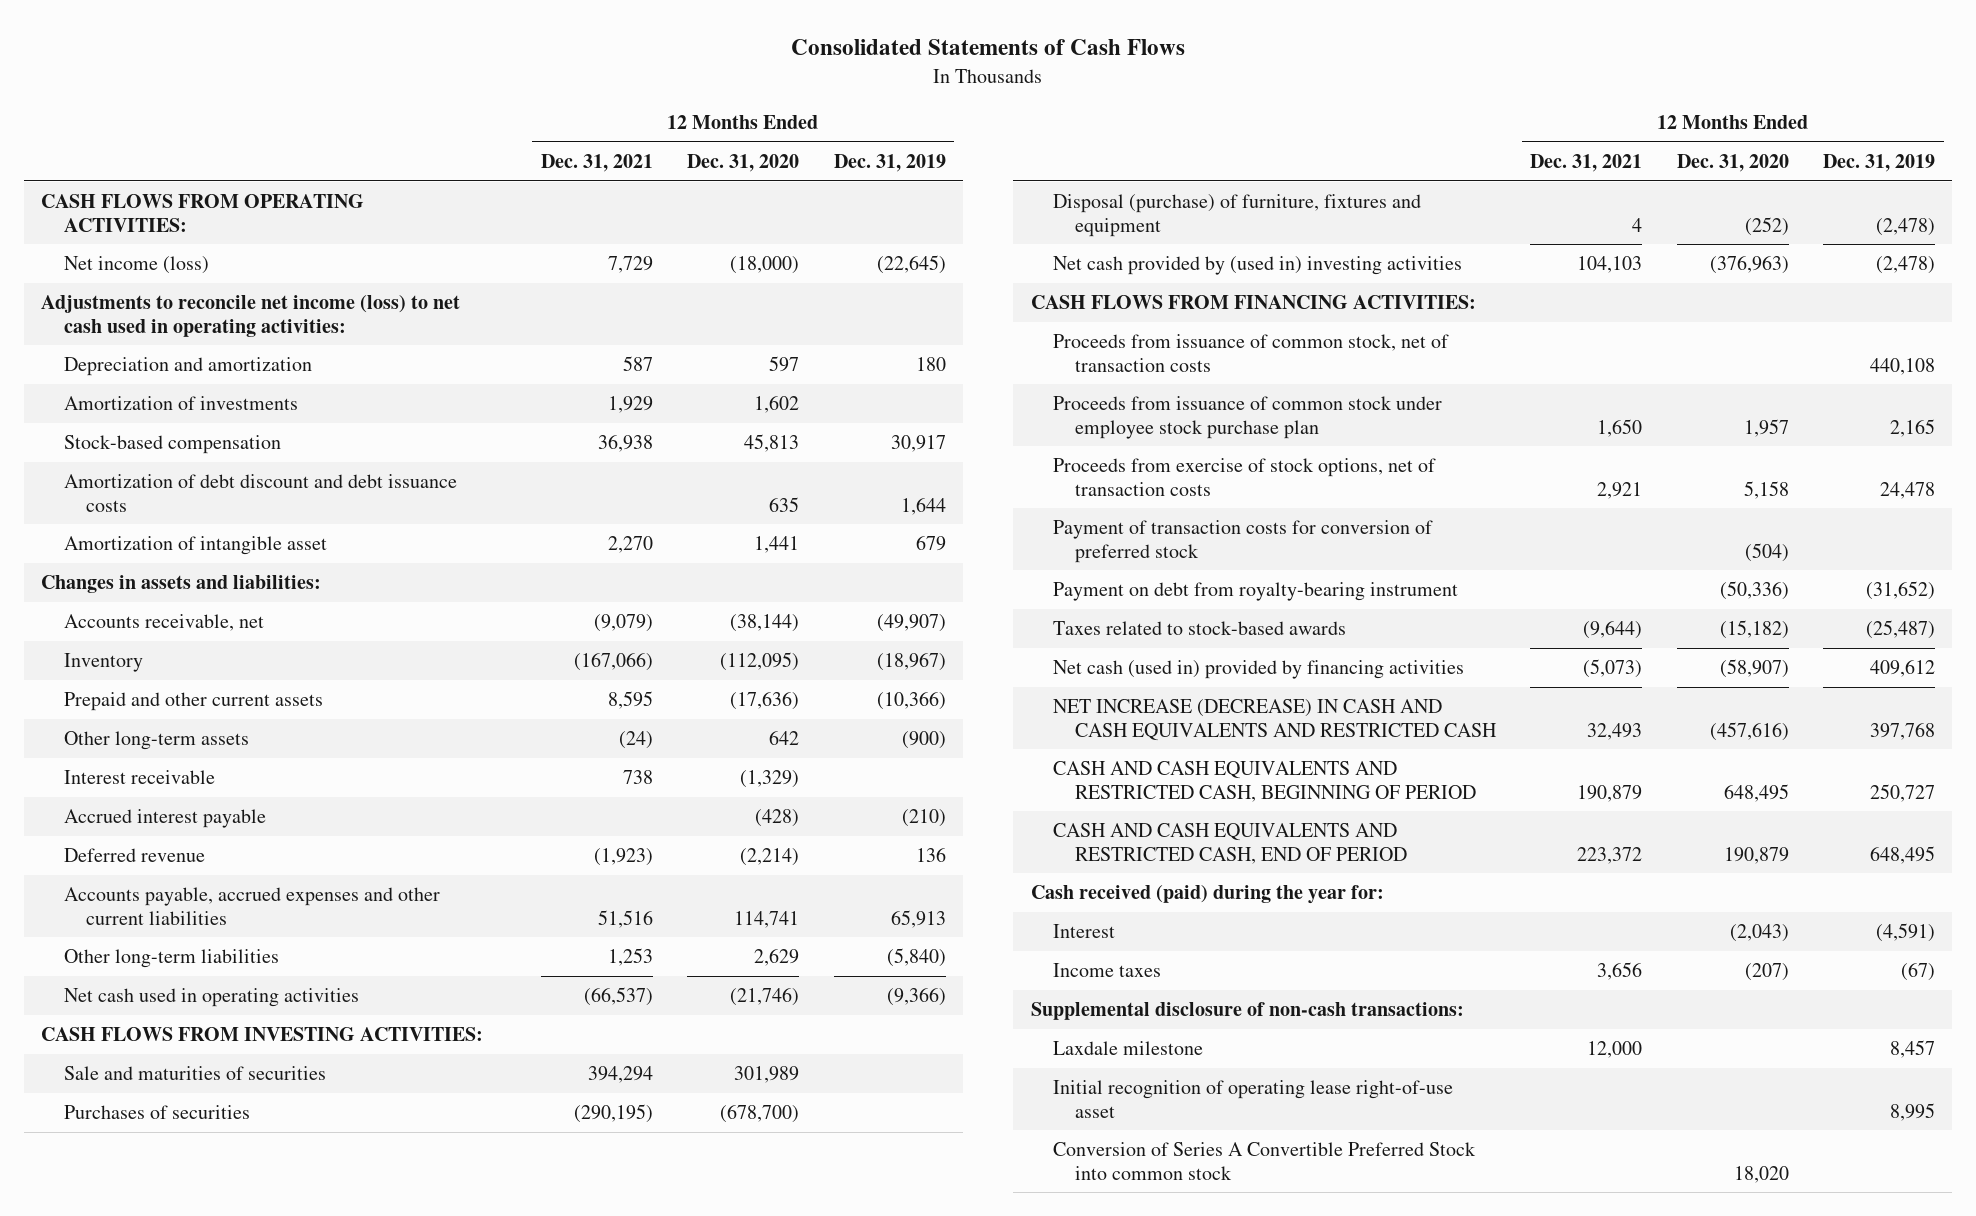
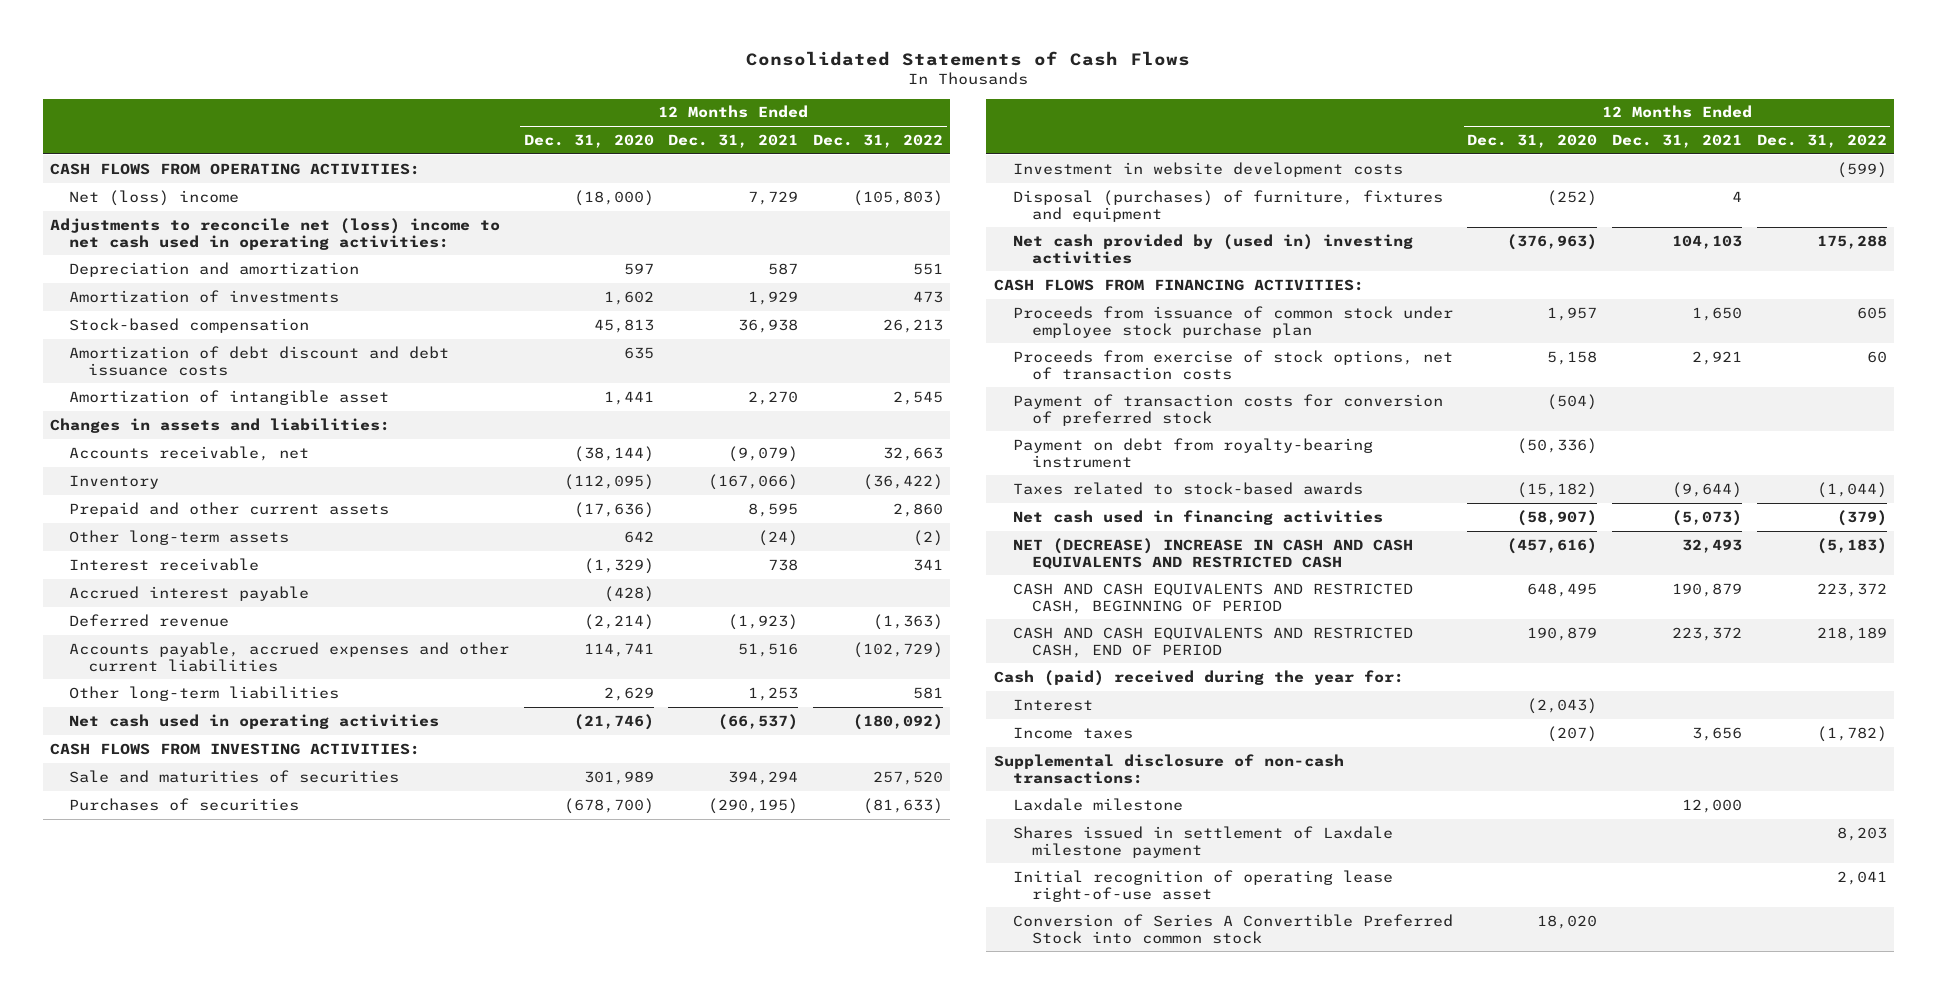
[833,153,946,172] Dec. 31, 2019 -> none
none -> [813,134,944,149] Dec. 31, 2022
[63,256,209,275] Net income (loss) -> [69,189,240,206] Net (loss) income
[41,295,461,337] Adjustments to reconcile net income (loss) to net cash used in operating activities: -> [49,217,500,250] Adjustments to reconcile net (loss) income to net cash used in operating activities:
none -> [1012,161,1403,177] Investment in website development costs
[1052,194,1421,237] Disposal (purchase) of furniture, fixtures and equipment -> [1012,189,1443,222] Disposal (purchases) of furniture, fixtures and equipment
[1052,334,1449,372] Proceeds from issuance of common stock, net of transaction costs -> none
[1052,660,1464,680] Net cash (used in) provided by financing activities -> [1012,509,1383,525] Net cash used in financing activities
[1052,699,1497,741] NET INCREASE (DECREASE) IN CASH AND CASH EQUIVALENTS AND RESTRICTED CASH -> [1012,537,1413,569] NET (DECREASE) INCREASE IN CASH AND CASH EQUIVALENTS AND RESTRICTED CASH
[1030,885,1384,905] Cash received (paid) during the year for: -> [993,669,1404,686] Cash (paid) received during the year for:
none -> [1012,825,1393,858] Shares issued in settlement of Laxdale milestone payment

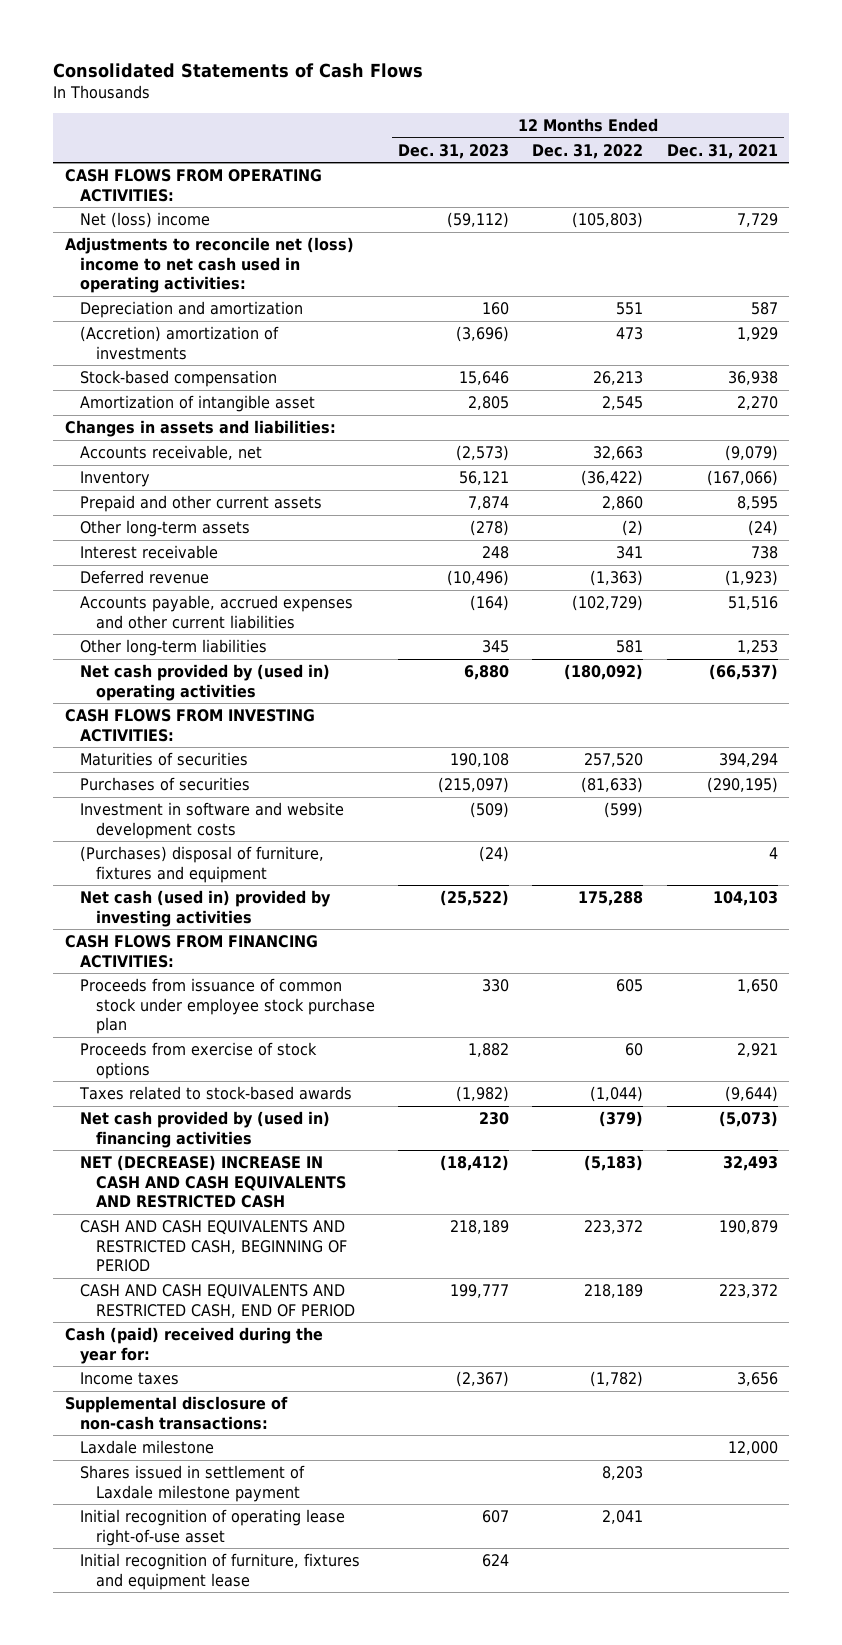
[523,134,654,149] Dec. 31, 2020 -> none
none -> [398,143,510,159] Dec. 31, 2023
[69,289,340,303] Amortization of investments -> [80,325,280,360] (Accretion) amortization of investments
[69,345,450,376] Amortization of debt discount and debt issuance costs -> none
[69,585,310,601] Accrued interest payable -> none
[69,713,440,729] Net cash used in operating activities -> [80,663,331,701] Net cash provided by (used in) operating activities
[69,769,400,783] Sale and maturities of securities -> [80,751,249,766] Maturities of securities
[1012,161,1403,177] Investment in website development costs -> [80,801,345,839] Investment in software and website development costs
[1012,189,1443,222] Disposal (purchases) of furniture, fixtures and equipment -> [80,845,325,883] (Purchases) disposal of furniture, fixtures and equipment
[1012,233,1413,264] Net cash provided by (used in) investing activities -> [80,889,332,927] Net cash (used in) provided by investing activities
[1012,393,1443,426] Payment of transaction costs for conversion of preferred stock -> none
[1012,437,1373,468] Payment on debt from royalty-bearing instrument -> none
[1012,349,1453,380] Proceeds from exercise of stock options, net of transaction costs -> [80,1041,318,1079] Proceeds from exercise of stock options
[1012,509,1383,525] Net cash used in financing activities -> [80,1110,331,1148] Net cash provided by (used in) financing activities
[1012,698,1093,711] Interest -> none
[1012,913,1453,944] Conversion of Series A Convertible Preferred Stock into common stock -> none
none -> [80,1552,361,1590] Initial recognition of furniture, fixtures and equipment lease

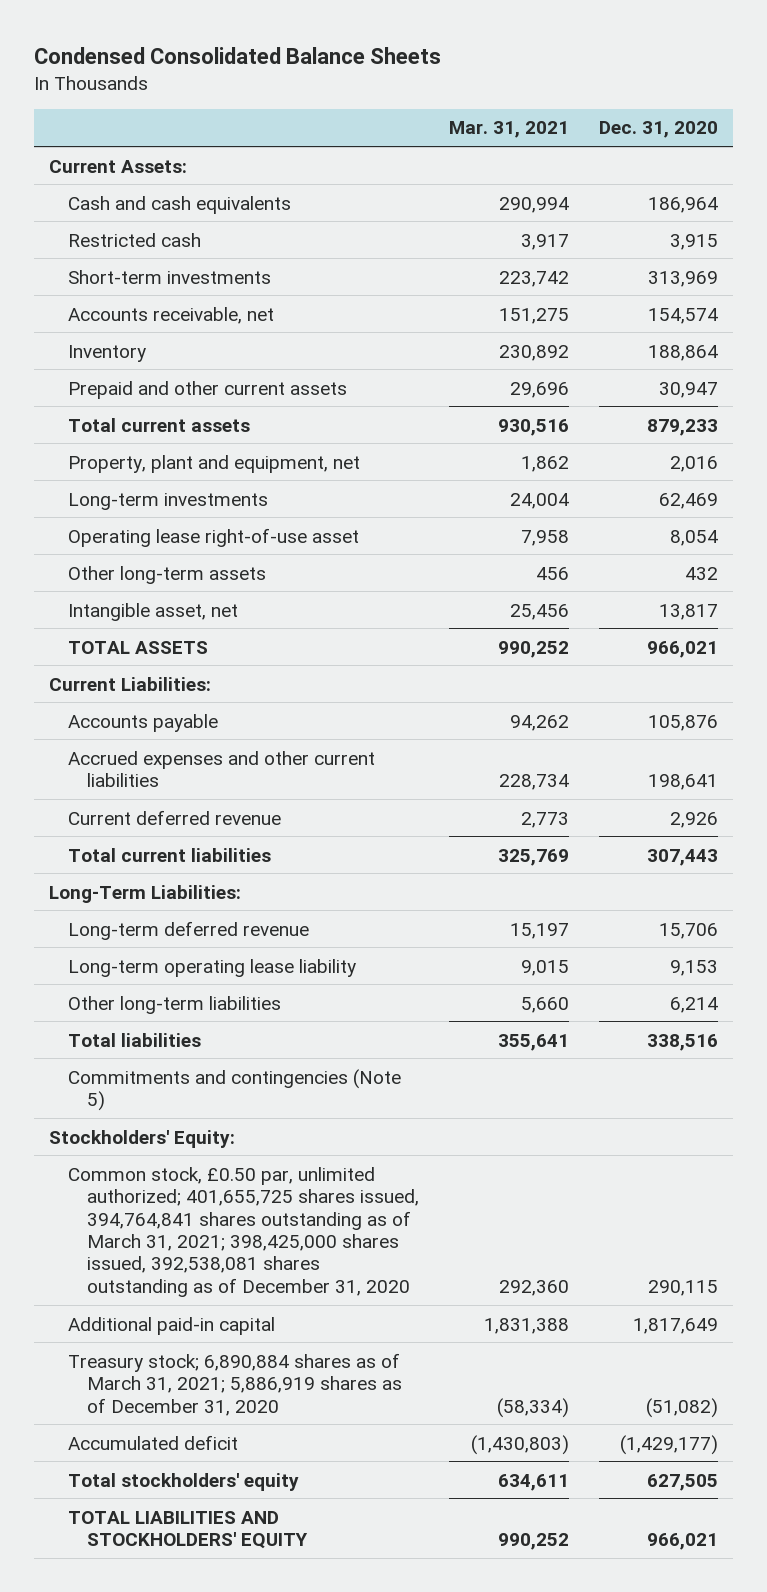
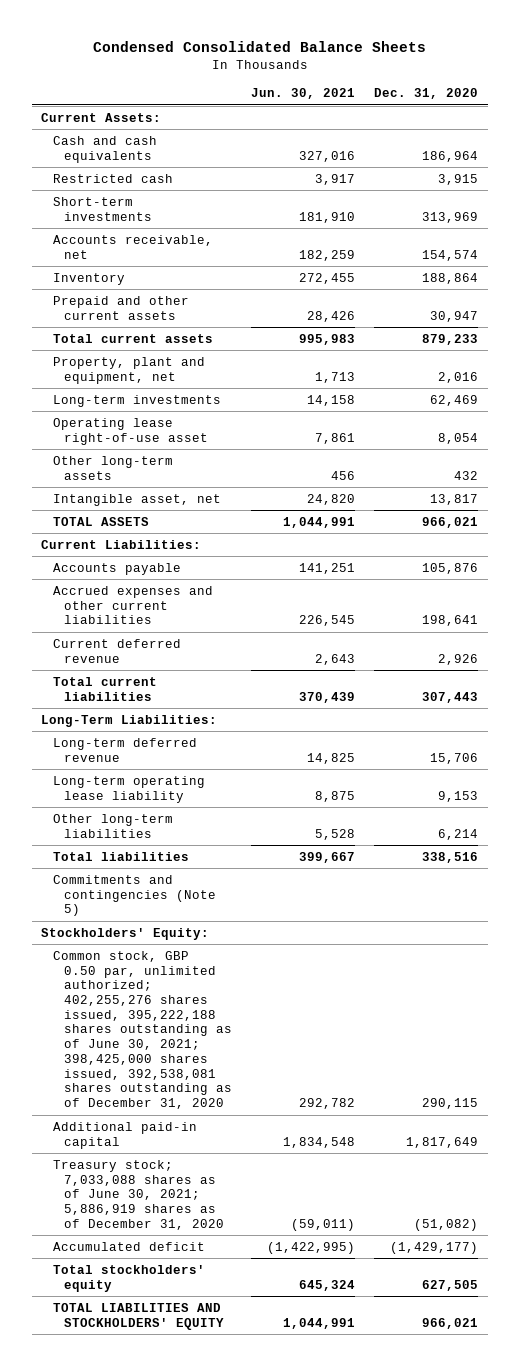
[449,121,570,139] Mar. 31, 2021 -> none
none -> [251,88,356,100] Jun. 30, 2021
[68,1166,420,1297] Common stock, £0.50 par, unlimited authorized; 401,655,725 shares issued, 394,764,841 shares outstanding as of March 31, 2021; 398,425,000 shares issued, 392,538,081 shares outstanding as of December 31, 2020 -> [52,950,233,1110] Common stock, GBP 0.50 par, unlimited authorized; 402,255,276 shares issued, 395,222,188 shares outstanding as of June 30, 2021; 398,425,000 shares issued, 392,538,081 shares outstanding as of December 31, 2020
[68,1352,403,1416] Treasury stock; 6,890,884 shares as of March 31, 2021; 5,886,919 shares as of December 31, 2020 -> [52,1159,225,1230] Treasury stock; 7,033,088 shares as of June 30, 2021; 5,886,919 shares as of December 31, 2020

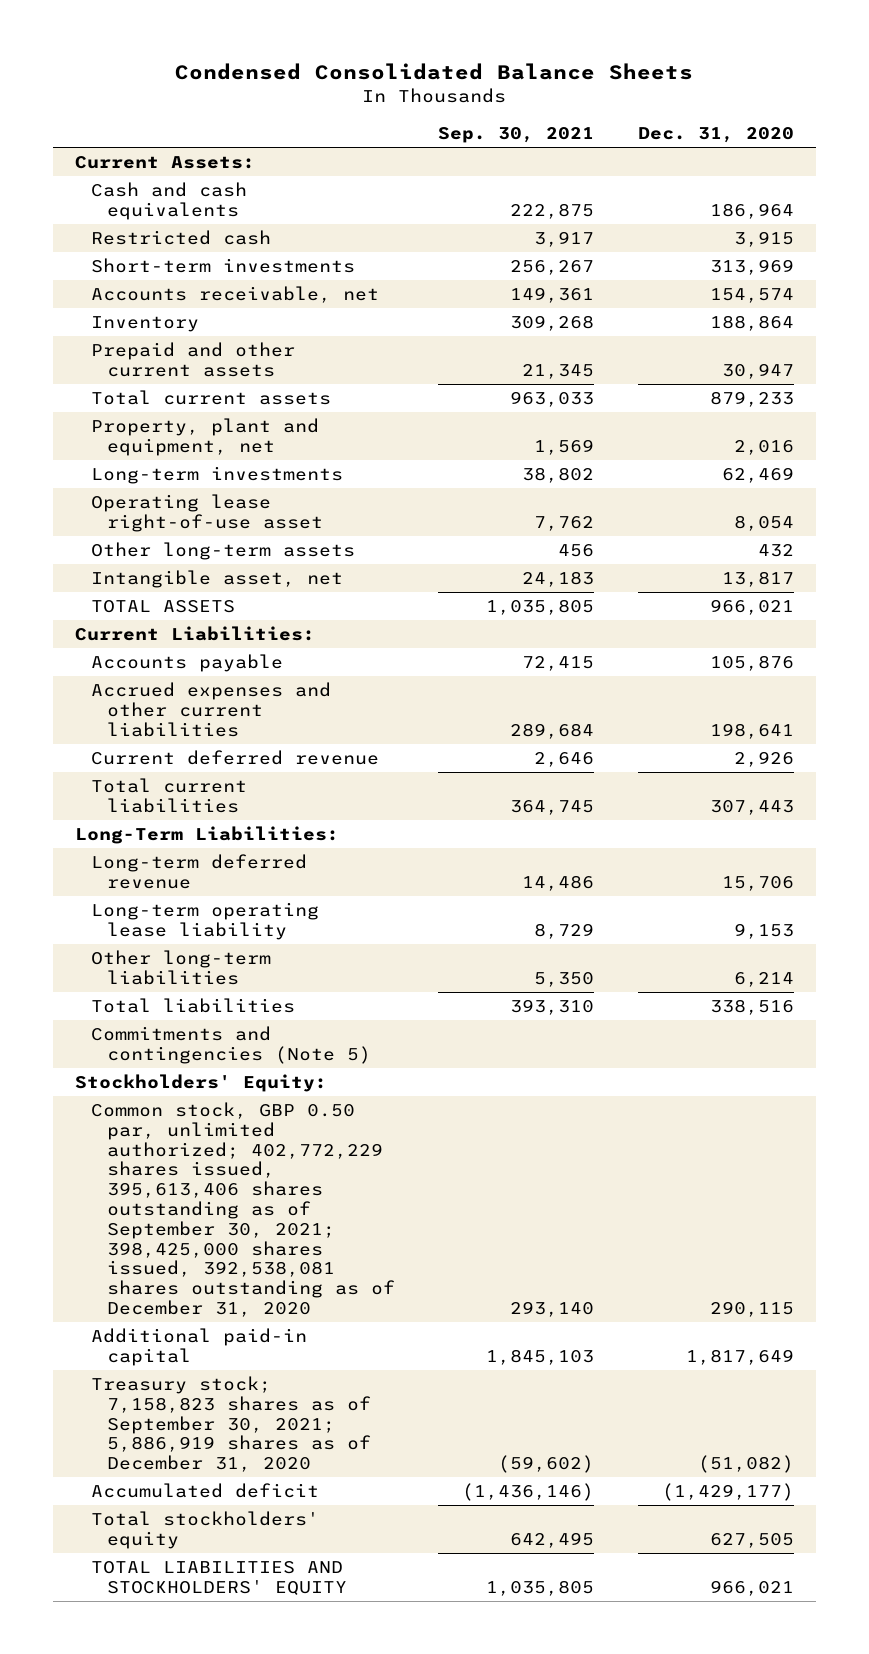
[251,88,356,100] Jun. 30, 2021 -> none
none -> [438,127,595,144] Sep. 30, 2021
[52,950,233,1110] Common stock, GBP 0.50 par, unlimited authorized; 402,255,276 shares issued, 395,222,188 shares outstanding as of June 30, 2021; 398,425,000 shares issued, 392,538,081 shares outstanding as of December 31, 2020 -> [90,1101,395,1318] Common stock, GBP 0.50 par, unlimited authorized; 402,772,229 shares issued, 395,613,406 shares outstanding as of September 30, 2021; 398,425,000 shares issued, 392,538,081 shares outstanding as of December 31, 2020
[52,1159,225,1230] Treasury stock; 7,033,088 shares as of June 30, 2021; 5,886,919 shares as of December 31, 2020 -> [90,1375,371,1473] Treasury stock; 7,158,823 shares as of September 30, 2021; 5,886,919 shares as of December 31, 2020

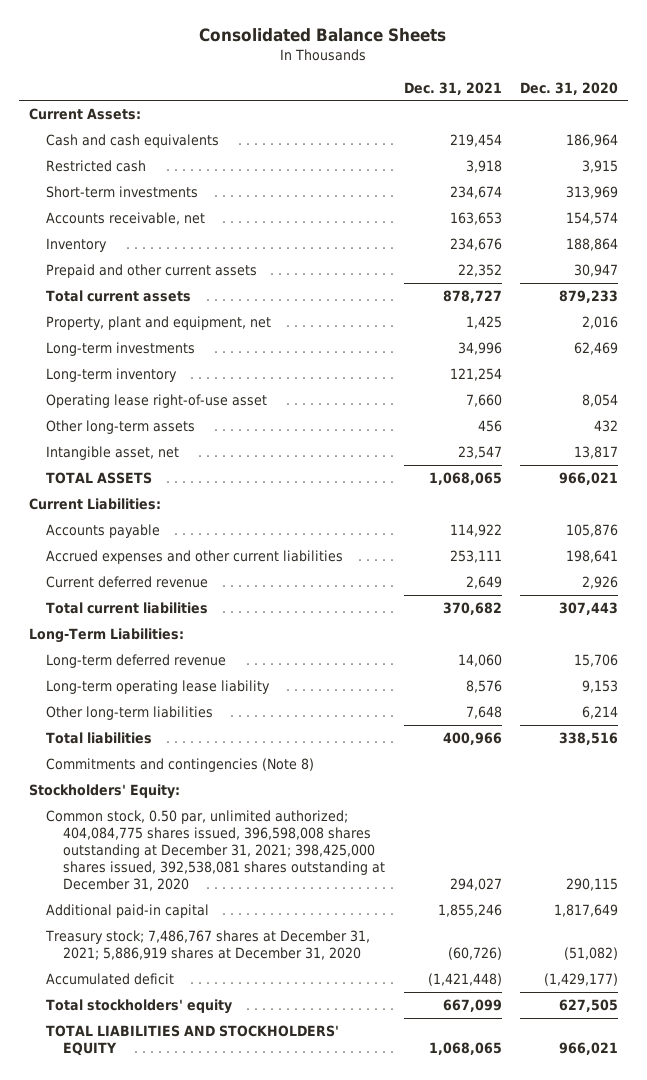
[175,63,694,81] Condensed Consolidated Balance Sheets -> [199,28,447,43] Consolidated Balance Sheets
[438,127,595,144] Sep. 30, 2021 -> none
none -> [403,81,502,95] Dec. 31, 2021
none -> [45,367,177,382] Long-term inventory
[90,1025,371,1064] Commitments and contingencies (Note 5) -> [45,757,314,772] Commitments and contingencies (Note 8)
[90,1101,395,1318] Common stock, GBP 0.50 par, unlimited authorized; 402,772,229 shares issued, 395,613,406 shares outstanding as of September 30, 2021; 398,425,000 shares issued, 392,538,081 shares outstanding as of December 31, 2020 -> [45,809,386,891] Common stock, 0.50 par, unlimited authorized; 404,084,775 shares issued, 396,598,008 shares outstanding at December 31, 2021; 398,425,000 shares issued, 392,538,081 shares outstanding at December 31, 2020
[90,1375,371,1473] Treasury stock; 7,158,823 shares as of September 30, 2021; 5,886,919 shares as of December 31, 2020 -> [44,929,370,960] Treasury stock; 7,486,767 shares at December 31, 2021; 5,886,919 shares at December 31, 2020

